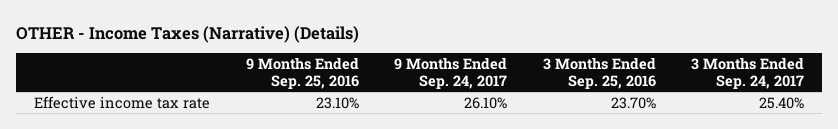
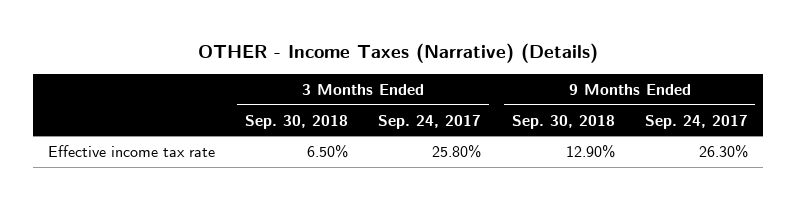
[245,56,359,89] 9 Months Ended Sep. 25, 2016 -> none
[542,56,656,89] 3 Months Ended Sep. 25, 2016 -> none
none -> [245,114,349,129] Sep. 30, 2018
none -> [511,114,615,129] Sep. 30, 2018
[464,96,508,109] 26.10% -> [698,144,748,159] 26.30%
[759,96,805,109] 25.40% -> [432,144,482,159] 25.80%

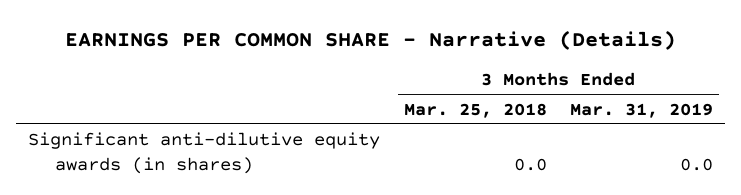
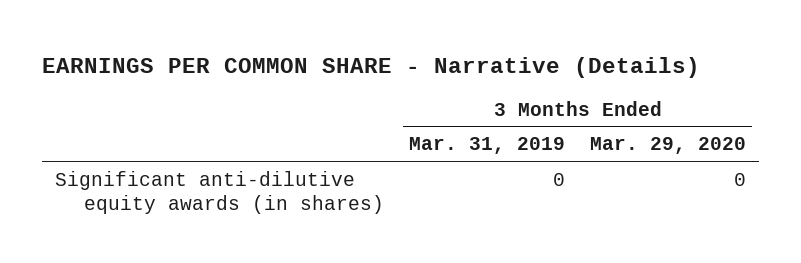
[403,102,547,118] Mar. 25, 2018 -> none
none -> [590,137,747,155] Mar. 29, 2020
[680,157,714,171] 0.0 -> [553,172,566,186] 0

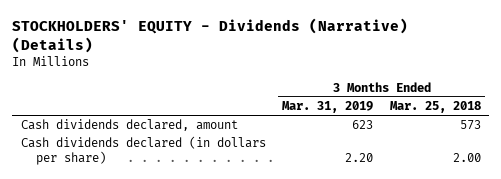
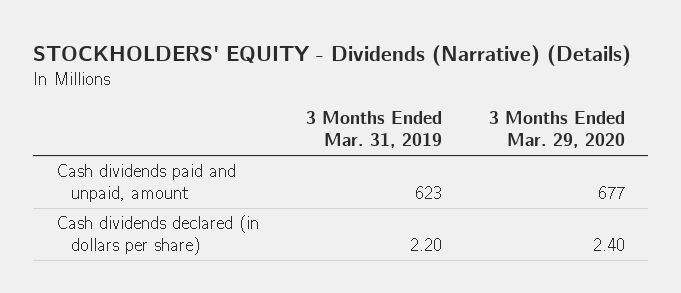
[389,101,481,114] Mar. 25, 2018 -> none
none -> [488,111,625,149] 3 Months Ended Mar. 29, 2020
[20,119,238,132] Cash dividends declared, amount -> [56,164,237,203] Cash dividends paid and unpaid, amount

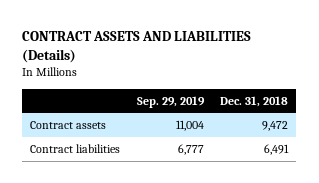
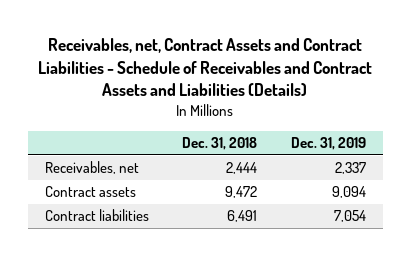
[22,31,252,63] CONTRACT ASSETS AND LIABILITIES (Details) -> [38,37,373,97] Receivables, net, Contract Assets and Contract Liabilities - Schedule of Receivables and Contract Assets and Liabilities (Details)
[136,95,205,108] Sep. 29, 2019 -> none
none -> [291,137,367,151] Dec. 31, 2019
none -> [44,161,139,175] Receivables, net

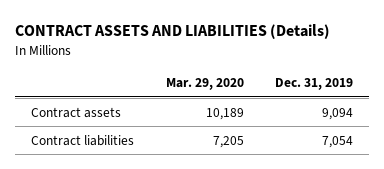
[38,37,373,97] Receivables, net, Contract Assets and Contract Liabilities - Schedule of Receivables and Contract Assets and Liabilities (Details) -> [14,24,330,40] CONTRACT ASSETS AND LIABILITIES (Details)
[182,137,258,151] Dec. 31, 2018 -> none
none -> [165,78,244,91] Mar. 29, 2020
[44,161,139,175] Receivables, net -> none

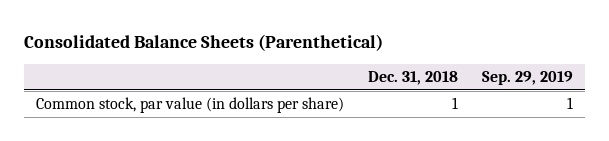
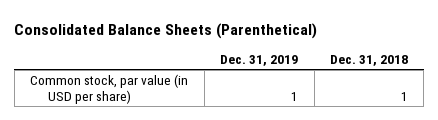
[481,70,573,85] Sep. 29, 2019 -> none
none -> [220,54,299,66] Dec. 31, 2019
[35,97,344,114] Common stock, par value (in dollars per share) -> [30,73,189,104] Common stock, par value (in USD per share)

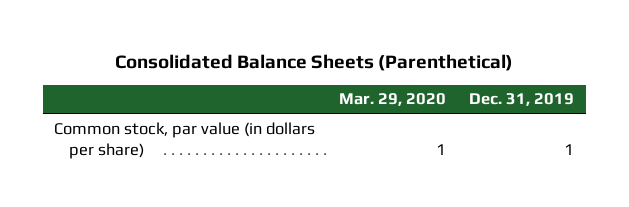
[330,54,409,66] Dec. 31, 2018 -> none
none -> [338,93,446,107] Mar. 29, 2020
[30,73,189,104] Common stock, par value (in USD per share) -> [54,121,316,159] Common stock, par value (in dollars per share)

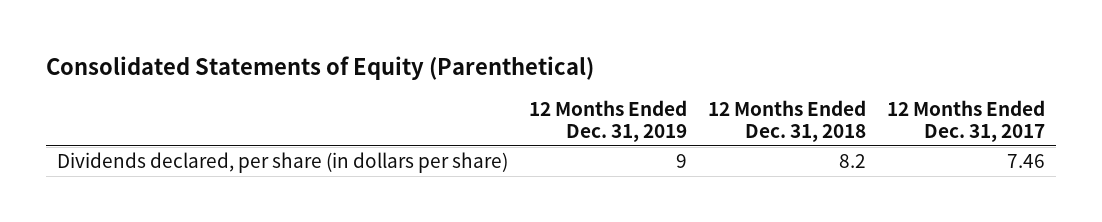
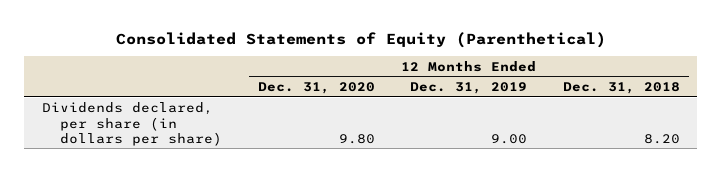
[887,99,1046,143] 12 Months Ended Dec. 31, 2017 -> none
none -> [257,81,375,94] Dec. 31, 2020
[675,154,687,169] 9 -> [491,133,528,144] 9.00
[838,154,866,169] 8.2 -> [643,133,680,144] 8.20

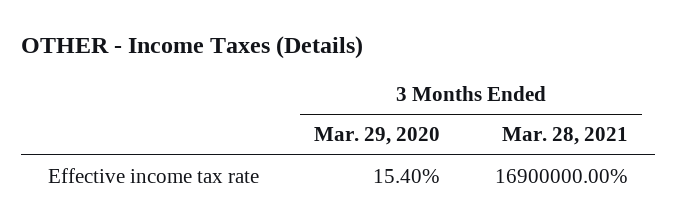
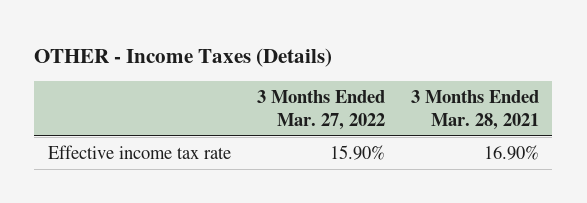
[313,127,440,146] Mar. 29, 2020 -> none
none -> [256,90,385,130] 3 Months Ended Mar. 27, 2022
[494,168,628,183] 16900000.00% -> [484,145,540,161] 16.90%

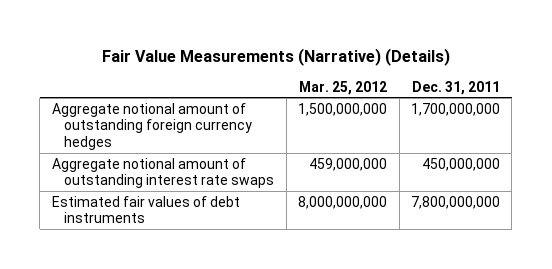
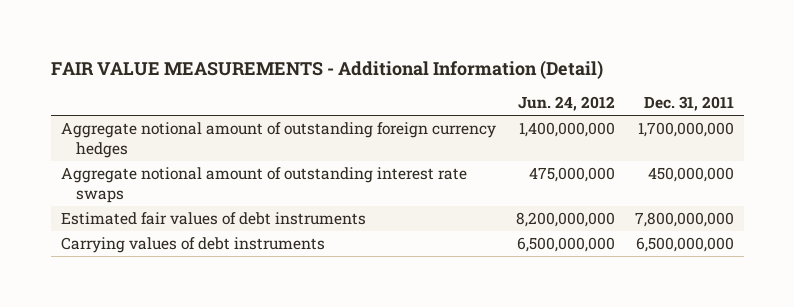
[101,47,450,66] Fair Value Measurements (Narrative) (Details) -> [50,59,603,79] FAIR VALUE MEASUREMENTS - Additional Information (Detail)
[299,80,388,95] Mar. 25, 2012 -> none
none -> [517,96,615,112] Jun. 24, 2012
none -> [60,237,325,254] Carrying values of debt instruments

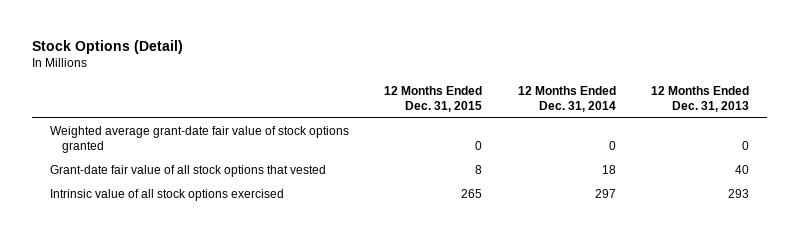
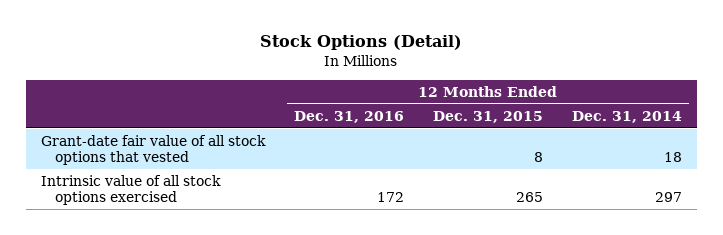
[651,86,750,113] 12 Months Ended Dec. 31, 2013 -> none
none -> [293,110,404,123] Dec. 31, 2016
[49,126,349,153] Weighted average grant-date fair value of stock options granted -> none

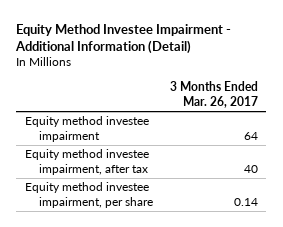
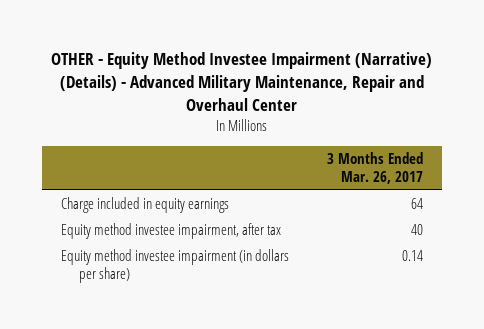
[15,23,232,55] Equity Method Investee Impairment - Additional Information (Detail) -> [50,52,432,112] OTHER - Equity Method Investee Impairment (Narrative) (Details) - Advanced Military Maintenance, Repair and Overhaul Center
[24,116,149,143] Equity method investee impairment -> [61,197,230,214] Charge included in equity earnings
[24,182,153,209] Equity method investee impairment, per share -> [61,249,290,283] Equity method investee impairment (in dollars per share)

